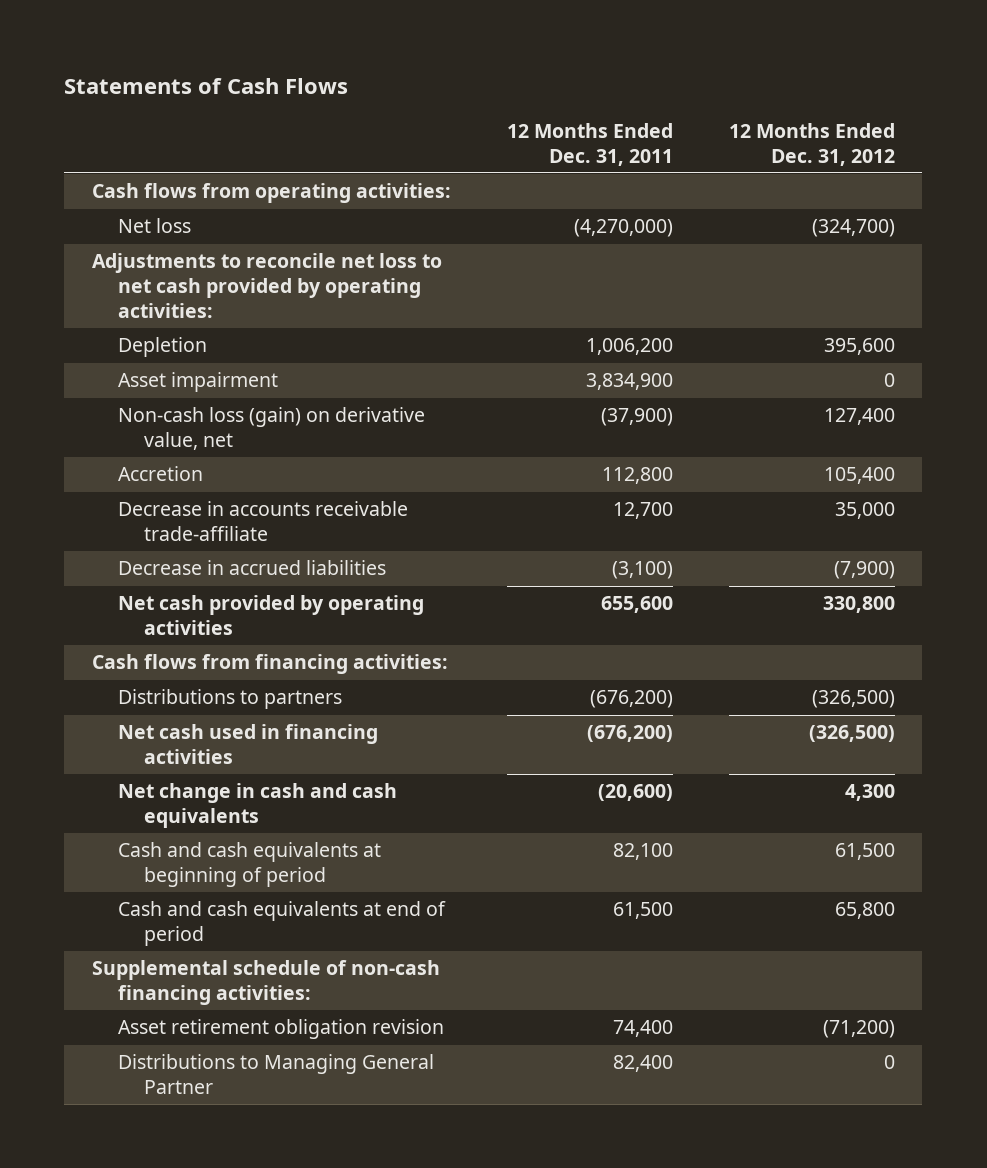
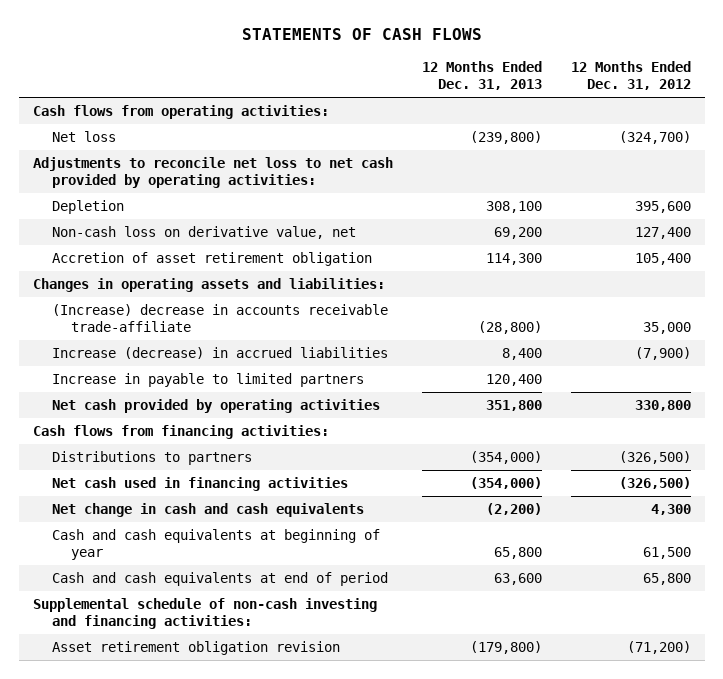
[64,78,349,95] Statements of Cash Flows -> [241,28,482,41] STATEMENTS OF CASH FLOWS
[506,122,673,166] 12 Months Ended Dec. 31, 2011 -> none
none -> [421,61,542,91] 12 Months Ended Dec. 31, 2013
[117,372,278,393] Asset impairment -> none
[117,407,425,451] Non-cash loss (gain) on derivative value, net -> [51,226,356,240] Non-cash loss on derivative value, net
[117,466,203,482] Accretion -> [51,252,372,267] Accretion of asset retirement obligation
none -> [32,278,385,293] Changes in operating assets and liabilities:
[117,501,408,542] Decrease in accounts receivable trade-affiliate -> [51,304,388,333] (Increase) decrease in accounts receivable trade-affiliate
[117,560,386,576] Decrease in accrued liabilities -> [51,347,388,360] Increase (decrease) in accrued liabilities
none -> [51,373,364,388] Increase in payable to limited partners
[117,842,381,888] Cash and cash equivalents at beginning of period -> [51,529,380,561] Cash and cash equivalents at beginning of year
[92,960,441,1006] Supplemental schedule of non-cash financing activities: -> [32,598,377,630] Supplemental schedule of non-cash investing and financing activities:
[117,1054,434,1095] Distributions to Managing General Partner -> none

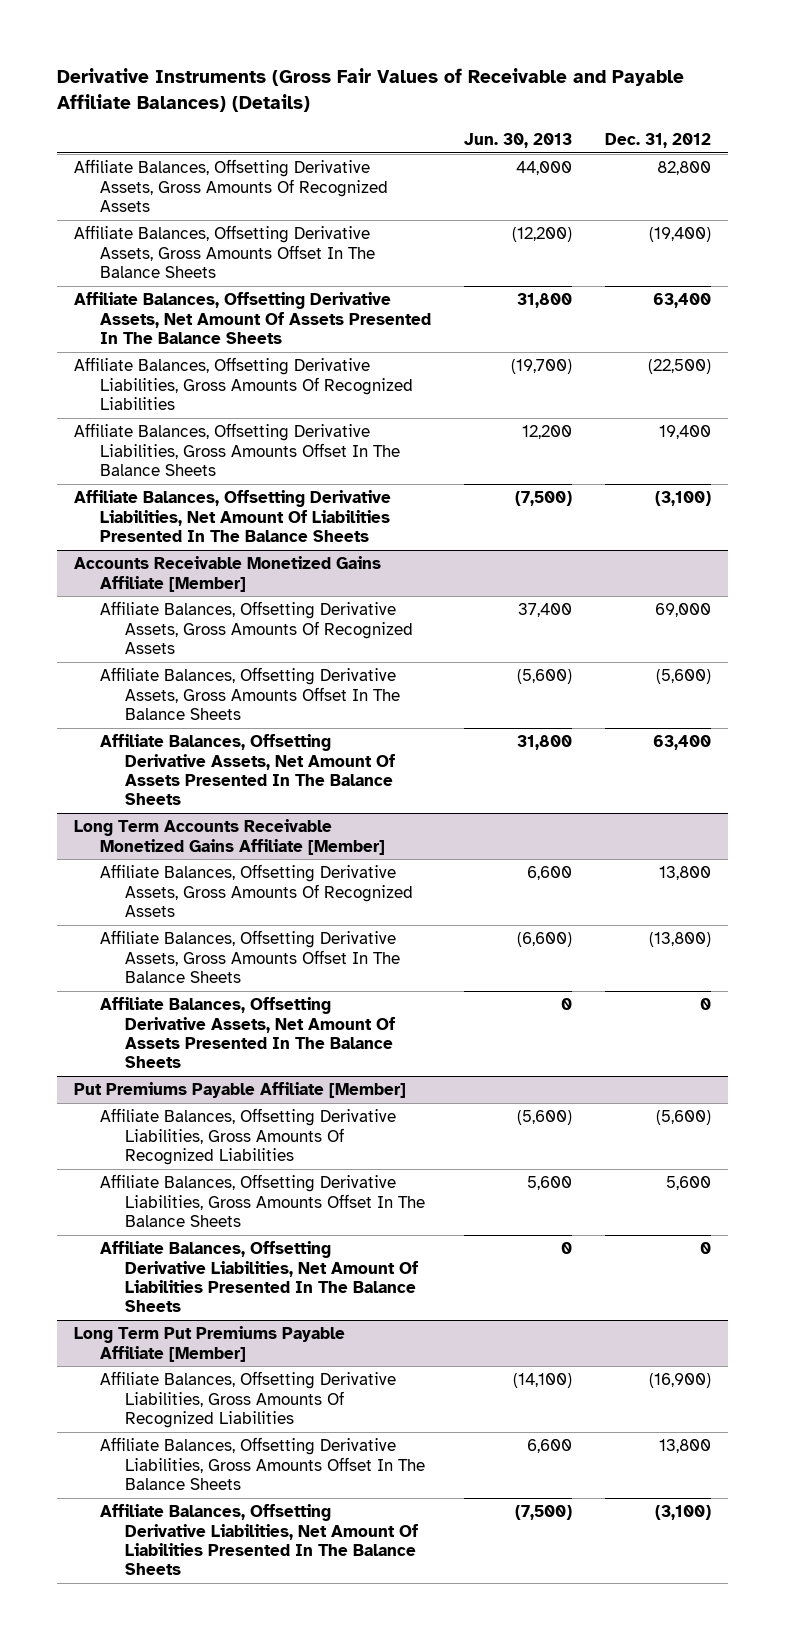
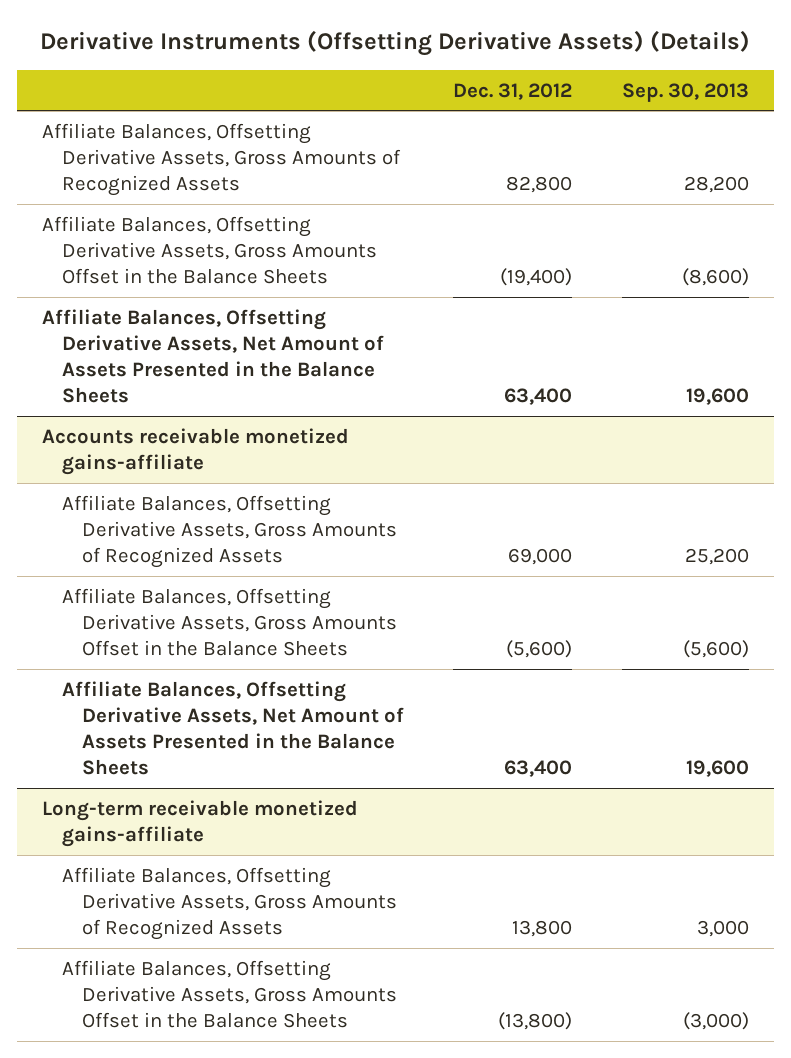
[57,68,685,112] Derivative Instruments (Gross Fair Values of Receivable and Payable Affiliate Balances) (Details) -> [40,30,751,57] Derivative Instruments (Offsetting Derivative Assets) (Details)
[464,132,573,148] Jun. 30, 2013 -> none
none -> [621,82,749,102] Sep. 30, 2013
[73,357,413,410] Affiliate Balances, Offsetting Derivative Liabilities, Gross Amounts Of Recognized Liabilities -> none
[73,423,400,476] Affiliate Balances, Offsetting Derivative Liabilities, Gross Amounts Offset In The Balance Sheets -> none
[73,490,391,542] Affiliate Balances, Offsetting Derivative Liabilities, Net Amount Of Liabilities Presented In The Balance Sheets -> none
[99,997,396,1069] Affiliate Balances, Offsetting Derivative Assets, Net Amount Of Assets Presented In The Balance Sheets -> none
[73,1082,406,1099] Put Premiums Payable Affiliate [Member] -> none
[99,1108,396,1165] Affiliate Balances, Offsetting Derivative Liabilities, Gross Amounts Of Recognized Liabilities -> none
[99,1174,426,1227] Affiliate Balances, Offsetting Derivative Liabilities, Gross Amounts Offset In The Balance Sheets -> none
[99,1241,419,1313] Affiliate Balances, Offsetting Derivative Liabilities, Net Amount Of Liabilities Presented In The Balance Sheets -> none
[73,1326,345,1362] Long Term Put Premiums Payable Affiliate [Member] -> none
[99,1371,396,1428] Affiliate Balances, Offsetting Derivative Liabilities, Gross Amounts Of Recognized Liabilities -> none
[99,1437,426,1490] Affiliate Balances, Offsetting Derivative Liabilities, Gross Amounts Offset In The Balance Sheets -> none
[99,1504,419,1576] Affiliate Balances, Offsetting Derivative Liabilities, Net Amount Of Liabilities Presented In The Balance Sheets -> none
[73,159,388,212] Affiliate Balances, Offsetting Derivative Assets, Gross Amounts Of Recognized Assets -> [41,122,401,197] Affiliate Balances, Offsetting Derivative Assets, Gross Amounts of Recognized Assets
[73,225,375,278] Affiliate Balances, Offsetting Derivative Assets, Gross Amounts Offset In The Balance Sheets -> [41,215,377,285] Affiliate Balances, Offsetting Derivative Assets, Gross Amounts Offset in the Balance Sheets
[73,292,431,344] Affiliate Balances, Offsetting Derivative Assets, Net Amount Of Assets Presented In The Balance Sheets -> [41,308,384,404] Affiliate Balances, Offsetting Derivative Assets, Net Amount of Assets Presented in the Balance Sheets
[73,556,381,592] Accounts Receivable Monetized Gains Affiliate [Member] -> [41,427,349,475] Accounts receivable monetized gains-affiliate
[99,601,414,654] Affiliate Balances, Offsetting Derivative Assets, Gross Amounts Of Recognized Assets -> [61,494,398,569] Affiliate Balances, Offsetting Derivative Assets, Gross Amounts of Recognized Assets
[99,667,401,720] Affiliate Balances, Offsetting Derivative Assets, Gross Amounts Offset In The Balance Sheets -> [61,587,398,657] Affiliate Balances, Offsetting Derivative Assets, Gross Amounts Offset in the Balance Sheets
[99,734,396,806] Affiliate Balances, Offsetting Derivative Assets, Net Amount Of Assets Presented In The Balance Sheets -> [61,680,405,776] Affiliate Balances, Offsetting Derivative Assets, Net Amount of Assets Presented in the Balance Sheets
[73,819,385,855] Long Term Accounts Receivable Monetized Gains Affiliate [Member] -> [41,799,358,847] Long-term receivable monetized gains-affiliate
[99,864,414,917] Affiliate Balances, Offsetting Derivative Assets, Gross Amounts Of Recognized Assets -> [61,866,398,941] Affiliate Balances, Offsetting Derivative Assets, Gross Amounts of Recognized Assets
[99,930,401,983] Affiliate Balances, Offsetting Derivative Assets, Gross Amounts Offset In The Balance Sheets -> [61,959,398,1029] Affiliate Balances, Offsetting Derivative Assets, Gross Amounts Offset in the Balance Sheets

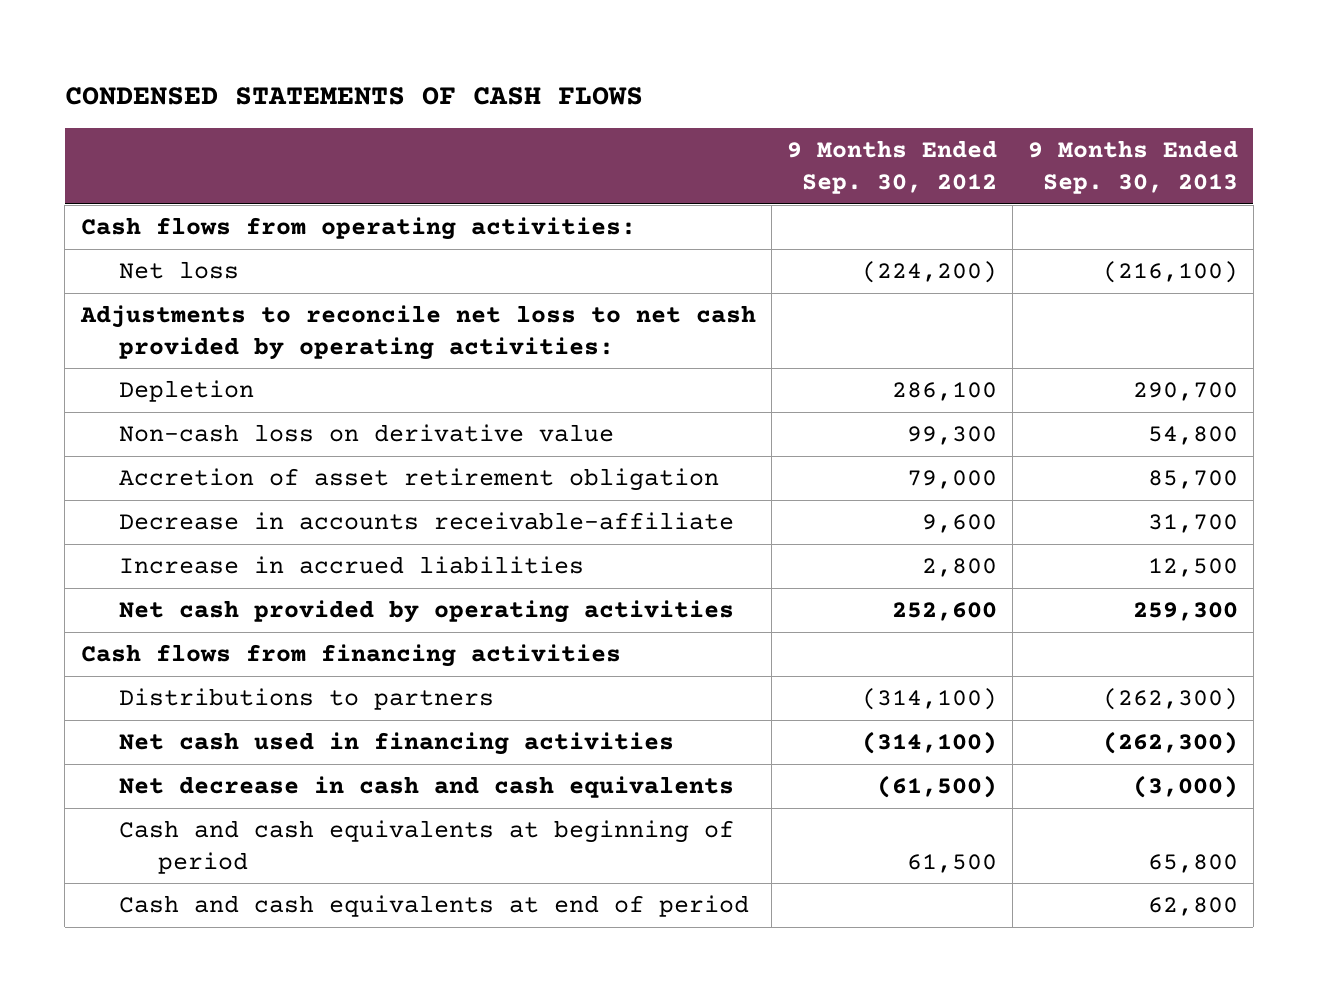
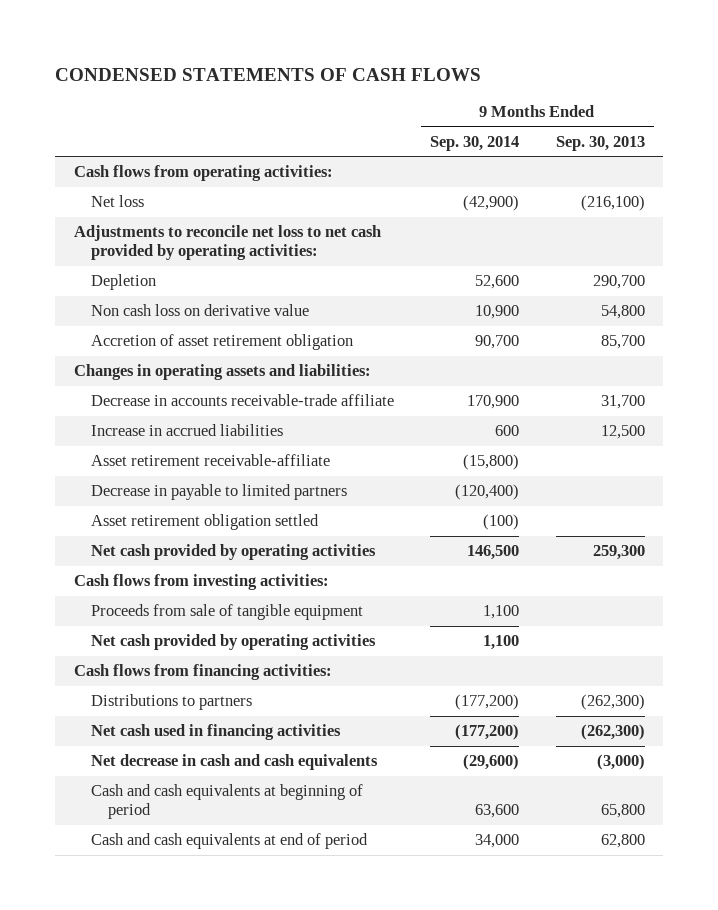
[786,140,997,195] 9 Months Ended Sep. 30, 2012 -> none
none -> [430,135,520,151] Sep. 30, 2014
[119,423,615,442] Non-cash loss on derivative value -> [90,304,309,317] Non cash loss on derivative value
none -> [73,364,371,381] Changes in operating assets and liabilities:
[119,511,735,530] Decrease in accounts receivable-affiliate -> [90,394,394,407] Decrease in accounts receivable-trade affiliate
none -> [90,454,330,467] Asset retirement receivable-affiliate
none -> [90,484,347,501] Decrease in payable to limited partners
none -> [90,514,319,531] Asset retirement obligation settled
none -> [73,574,329,591] Cash flows from investing activities:
none -> [90,604,363,621] Proceeds from sale of tangible equipment
none -> [90,634,376,651] Net cash provided by operating activities
[80,643,621,667] Cash flows from financing activities -> [73,664,332,681] Cash flows from financing activities:

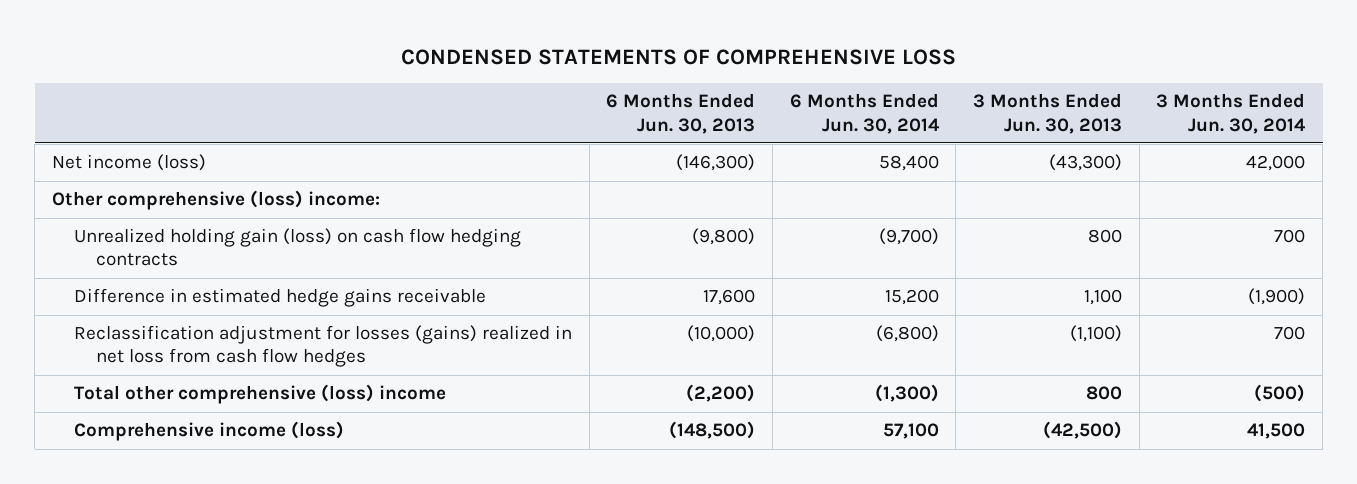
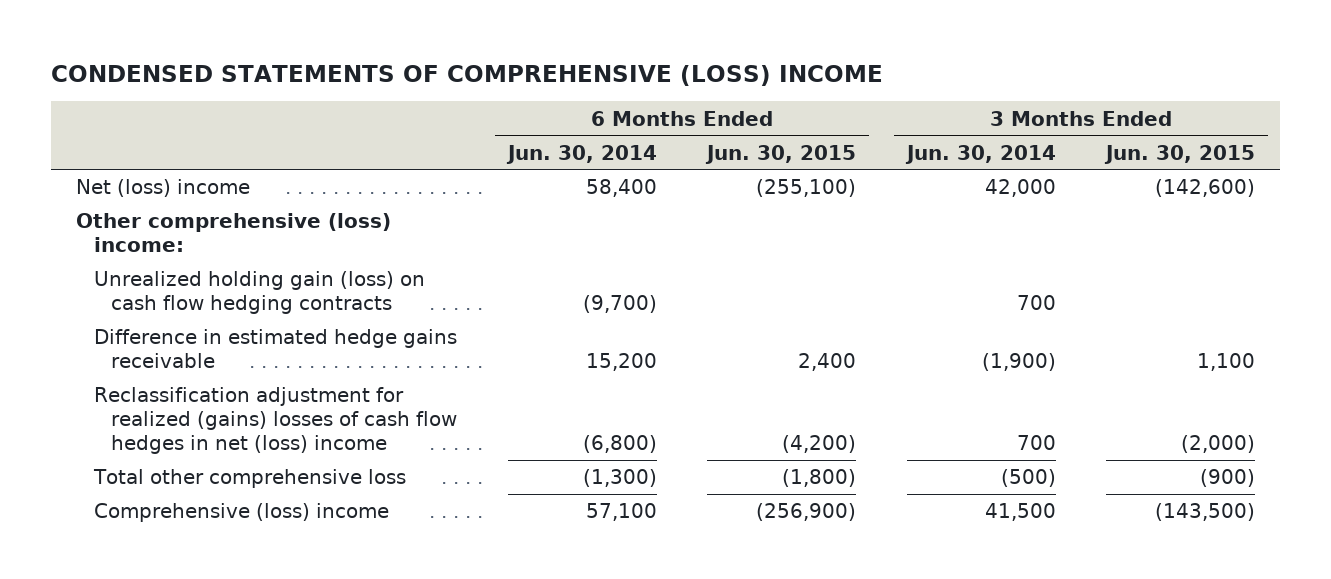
[400,49,956,66] CONDENSED STATEMENTS OF COMPREHENSIVE LOSS -> [51,64,884,86] CONDENSED STATEMENTS OF COMPREHENSIVE (LOSS) INCOME
[606,93,756,134] 6 Months Ended Jun. 30, 2013 -> none
[973,93,1123,134] 3 Months Ended Jun. 30, 2013 -> none
none -> [705,144,857,164] Jun. 30, 2015
none -> [1104,144,1256,164] Jun. 30, 2015
[51,154,206,172] Net income (loss) -> [76,179,251,198] Net (loss) income
[73,325,572,368] Reclassification adjustment for losses (gains) realized in net loss from cash flow hedges -> [93,387,458,455] Reclassification adjustment for realized (gains) losses of cash flow hedges in net (loss) income
[73,384,446,405] Total other comprehensive (loss) income -> [92,469,406,489] Total other comprehensive loss
[73,421,344,442] Comprehensive income (loss) -> [93,503,389,523] Comprehensive (loss) income

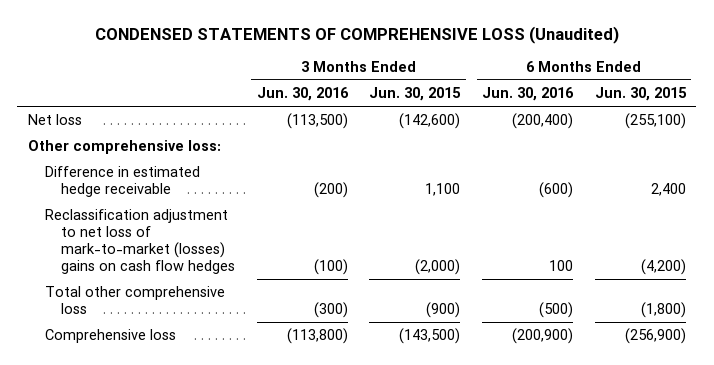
[51,64,884,86] CONDENSED STATEMENTS OF COMPREHENSIVE (LOSS) INCOME -> [94,25,619,44] CONDENSED STATEMENTS OF COMPREHENSIVE LOSS (Unaudited)
[505,144,657,164] Jun. 30, 2014 -> none
[904,144,1056,164] Jun. 30, 2014 -> none
none -> [256,87,349,102] Jun. 30, 2016
none -> [481,87,574,102] Jun. 30, 2016
[93,271,425,315] Unrealized holding gain (loss) on cash flow hedging contracts -> none
[76,179,251,198] Net (loss) income -> [28,114,83,126] Net loss
[76,213,392,253] Other comprehensive (loss) income: -> [28,140,222,155] Other comprehensive loss:
[93,329,457,369] Difference in estimated hedge gains receivable -> [44,166,200,198] Difference in estimated hedge receivable
[93,387,458,455] Reclassification adjustment for realized (gains) losses of cash flow hedges in net (loss) income -> [44,209,236,274] Reclassification adjustment to net loss of mark-to-market (losses) gains on cash flow hedges
[93,503,389,523] Comprehensive (loss) income -> [44,329,176,344] Comprehensive loss

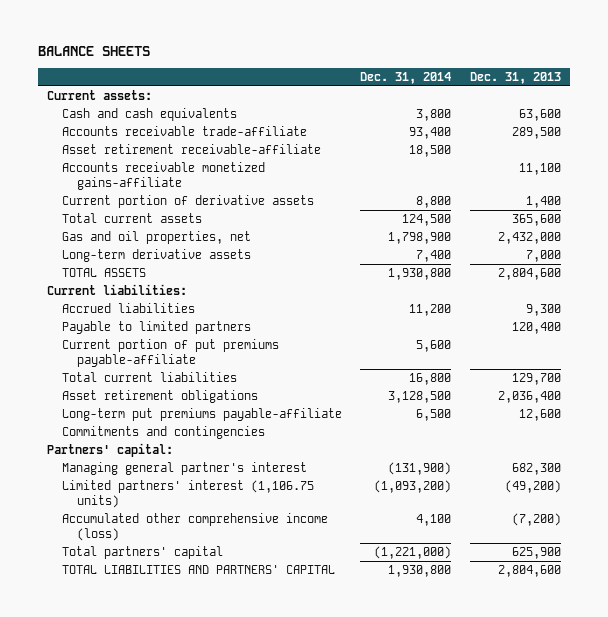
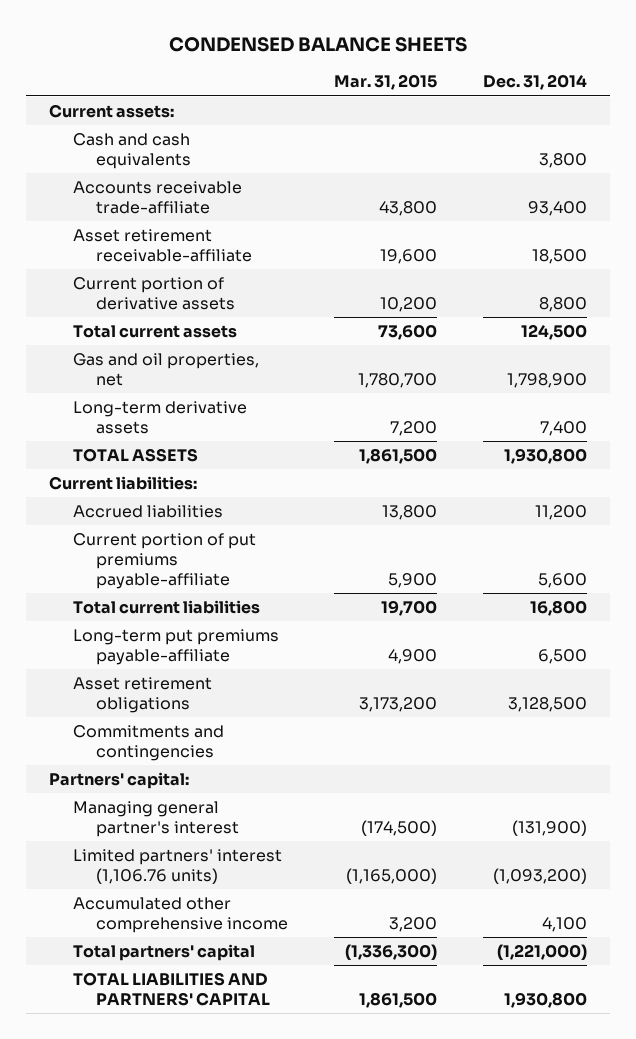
[37,46,150,57] BALANCE SHEETS -> [168,37,467,53] CONDENSED BALANCE SHEETS
[469,71,561,84] Dec. 31, 2013 -> none
none -> [334,74,438,91] Mar. 31, 2015
[62,162,266,191] Accounts receivable monetized gains-affiliate -> none
[62,321,252,335] Payable to limited partners -> none
[62,390,259,404] Asset retirement obligations -> [72,677,212,713] Asset retirement obligations
[62,480,315,509] Limited partners' interest (1,106.75 units) -> [72,849,282,884] Limited partners' interest (1,106.76 units)
[62,513,329,542] Accumulated other comprehensive income (loss) -> [72,897,289,933] Accumulated other comprehensive income

